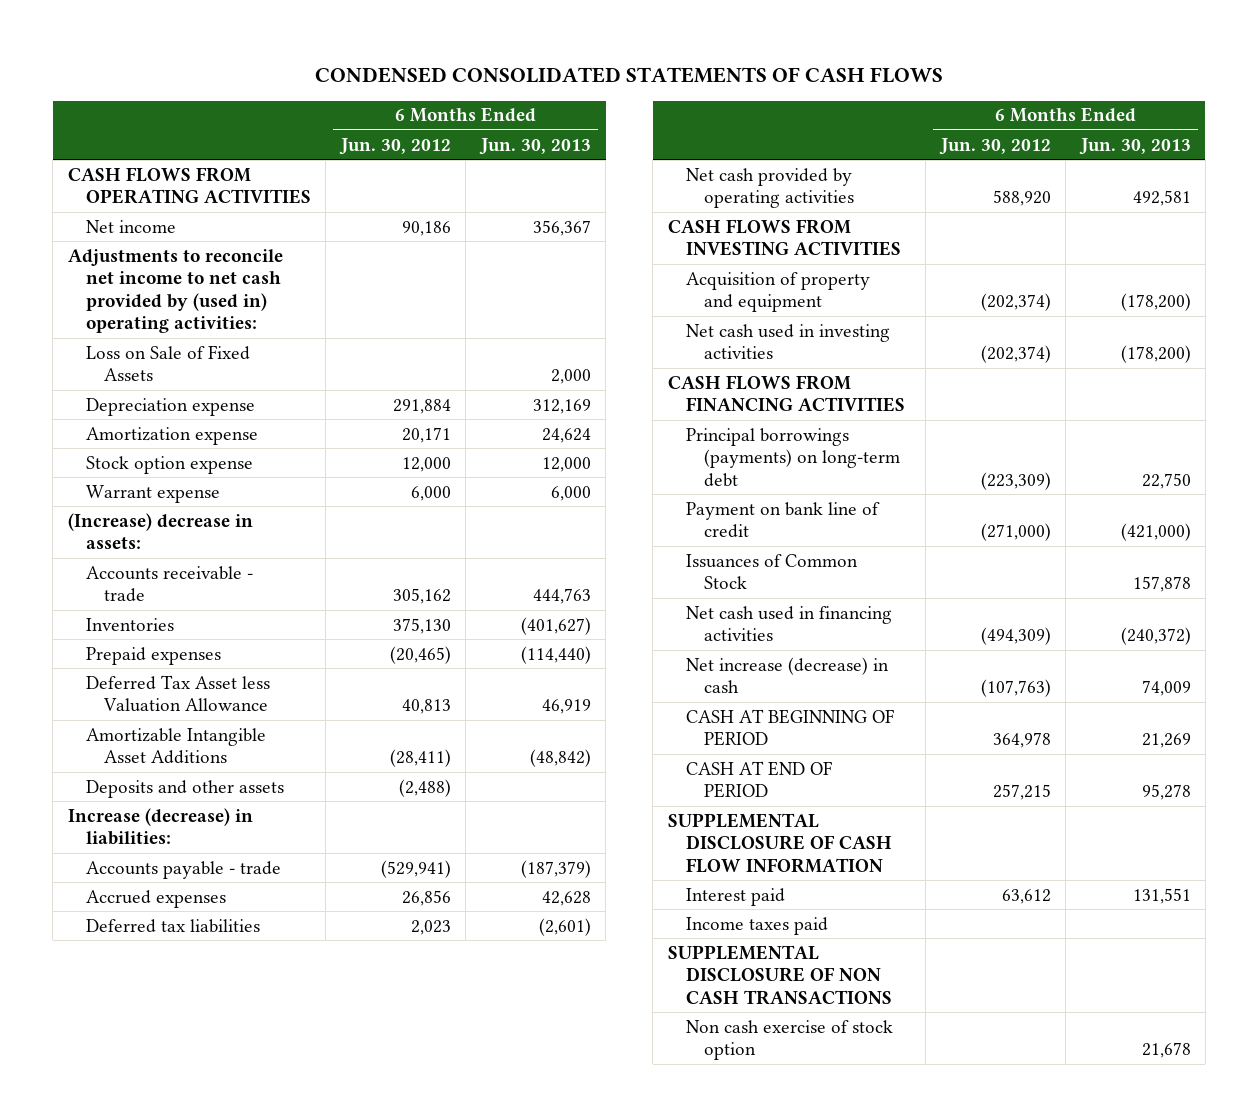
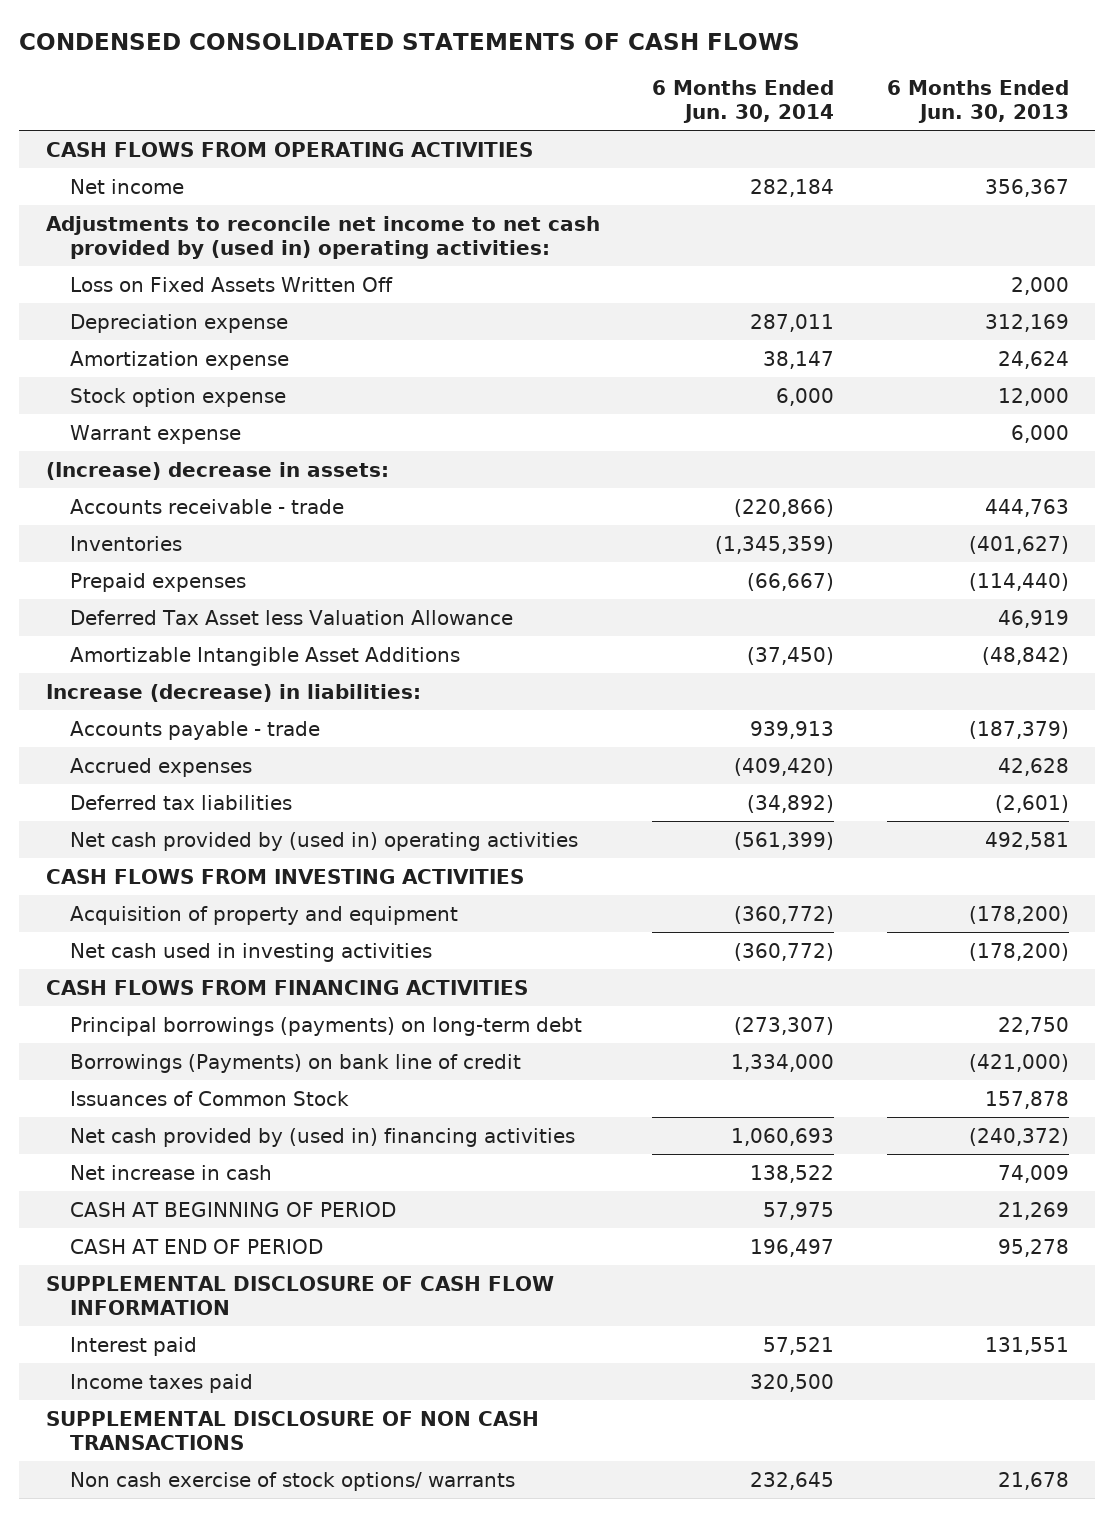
[338,137,451,155] Jun. 30, 2012 -> none
none -> [652,79,835,124] 6 Months Ended Jun. 30, 2014
[85,344,250,382] Loss on Sale of Fixed Assets -> [69,276,393,292] Loss on Fixed Assets Written Off
[85,779,284,798] Deposits and other assets -> none
[685,167,855,209] Net cash provided by operating activities -> [69,831,578,851] Net cash provided by (used in) operating activities
[685,501,880,539] Payment on bank line of credit -> [69,1053,521,1073] Borrowings (Payments) on bank line of credit
[685,605,892,642] Net cash used in financing activities -> [69,1127,575,1147] Net cash provided by (used in) financing activities
[685,656,889,694] Net increase (decrease) in cash -> [69,1164,272,1180] Net increase in cash
[685,1019,893,1061] Non cash exercise of stock option -> [69,1471,515,1491] Non cash exercise of stock options/ warrants

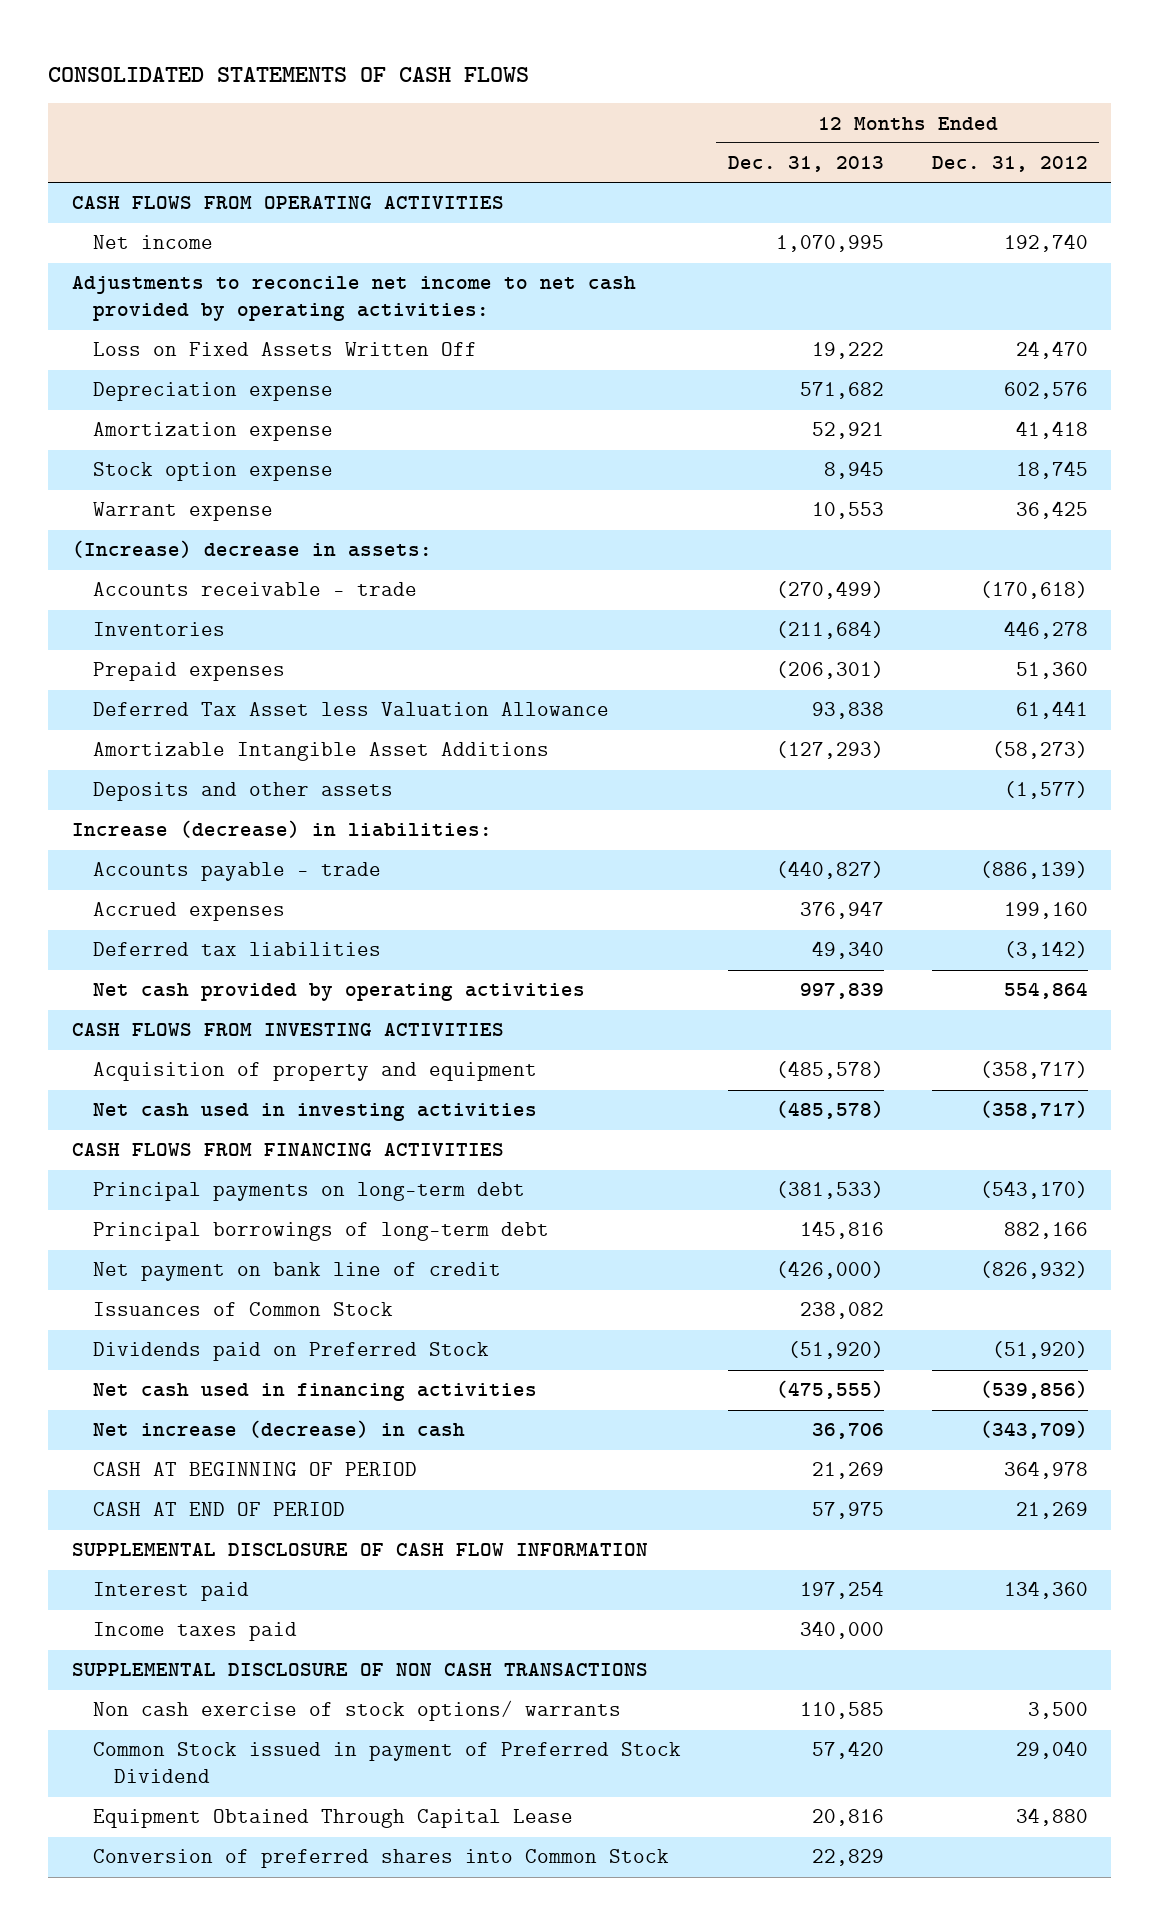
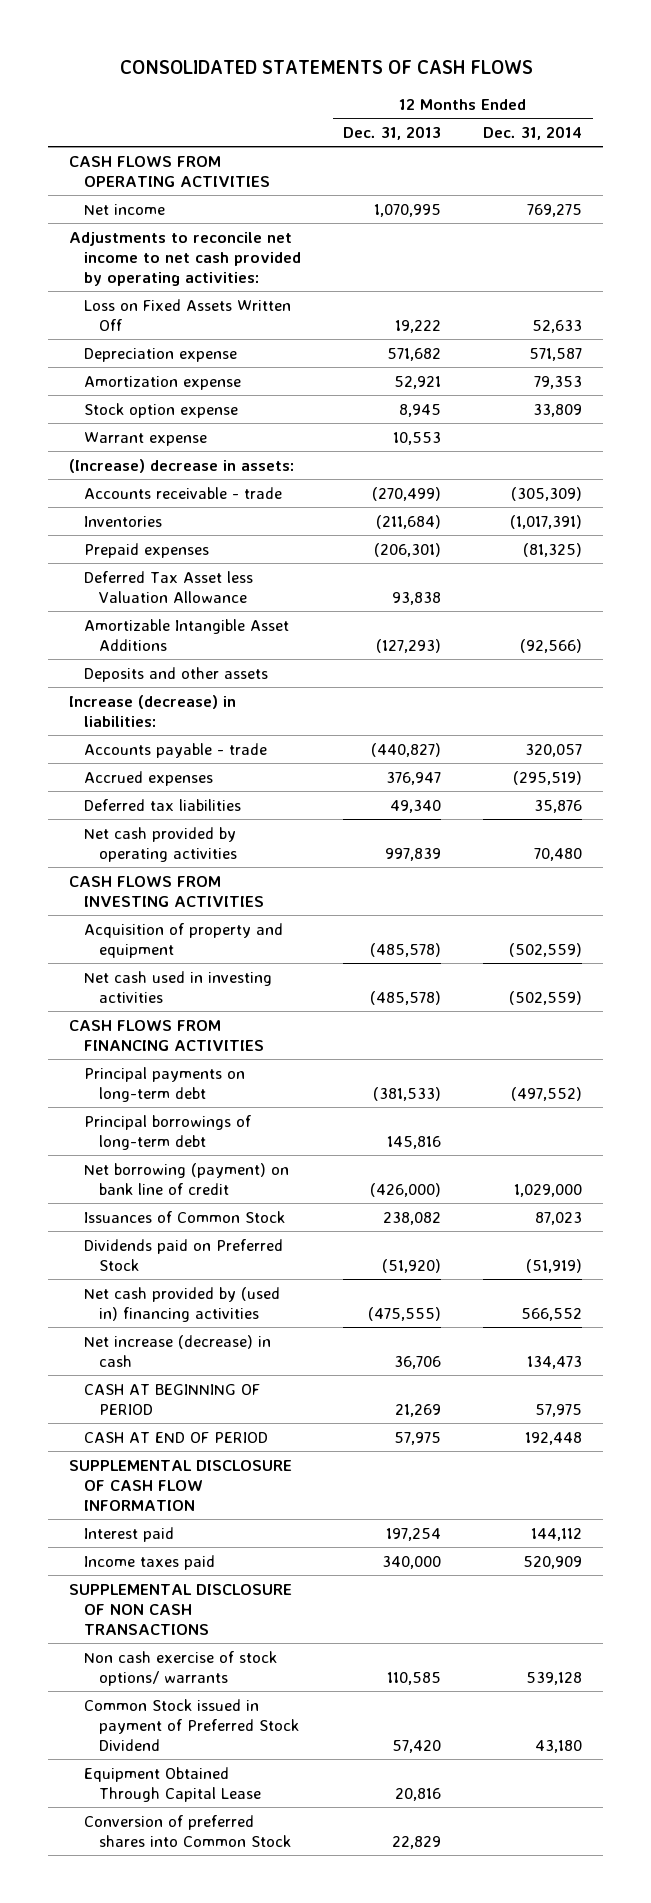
[931,156,1088,173] Dec. 31, 2012 -> none
none -> [483,125,583,140] Dec. 31, 2014
[92,1262,501,1282] Net payment on bank line of credit -> [84,1162,290,1195] Net borrowing (payment) on bank line of credit
[92,1383,537,1402] Net cash used in financing activities -> [84,1286,281,1322] Net cash provided by (used in) financing activities

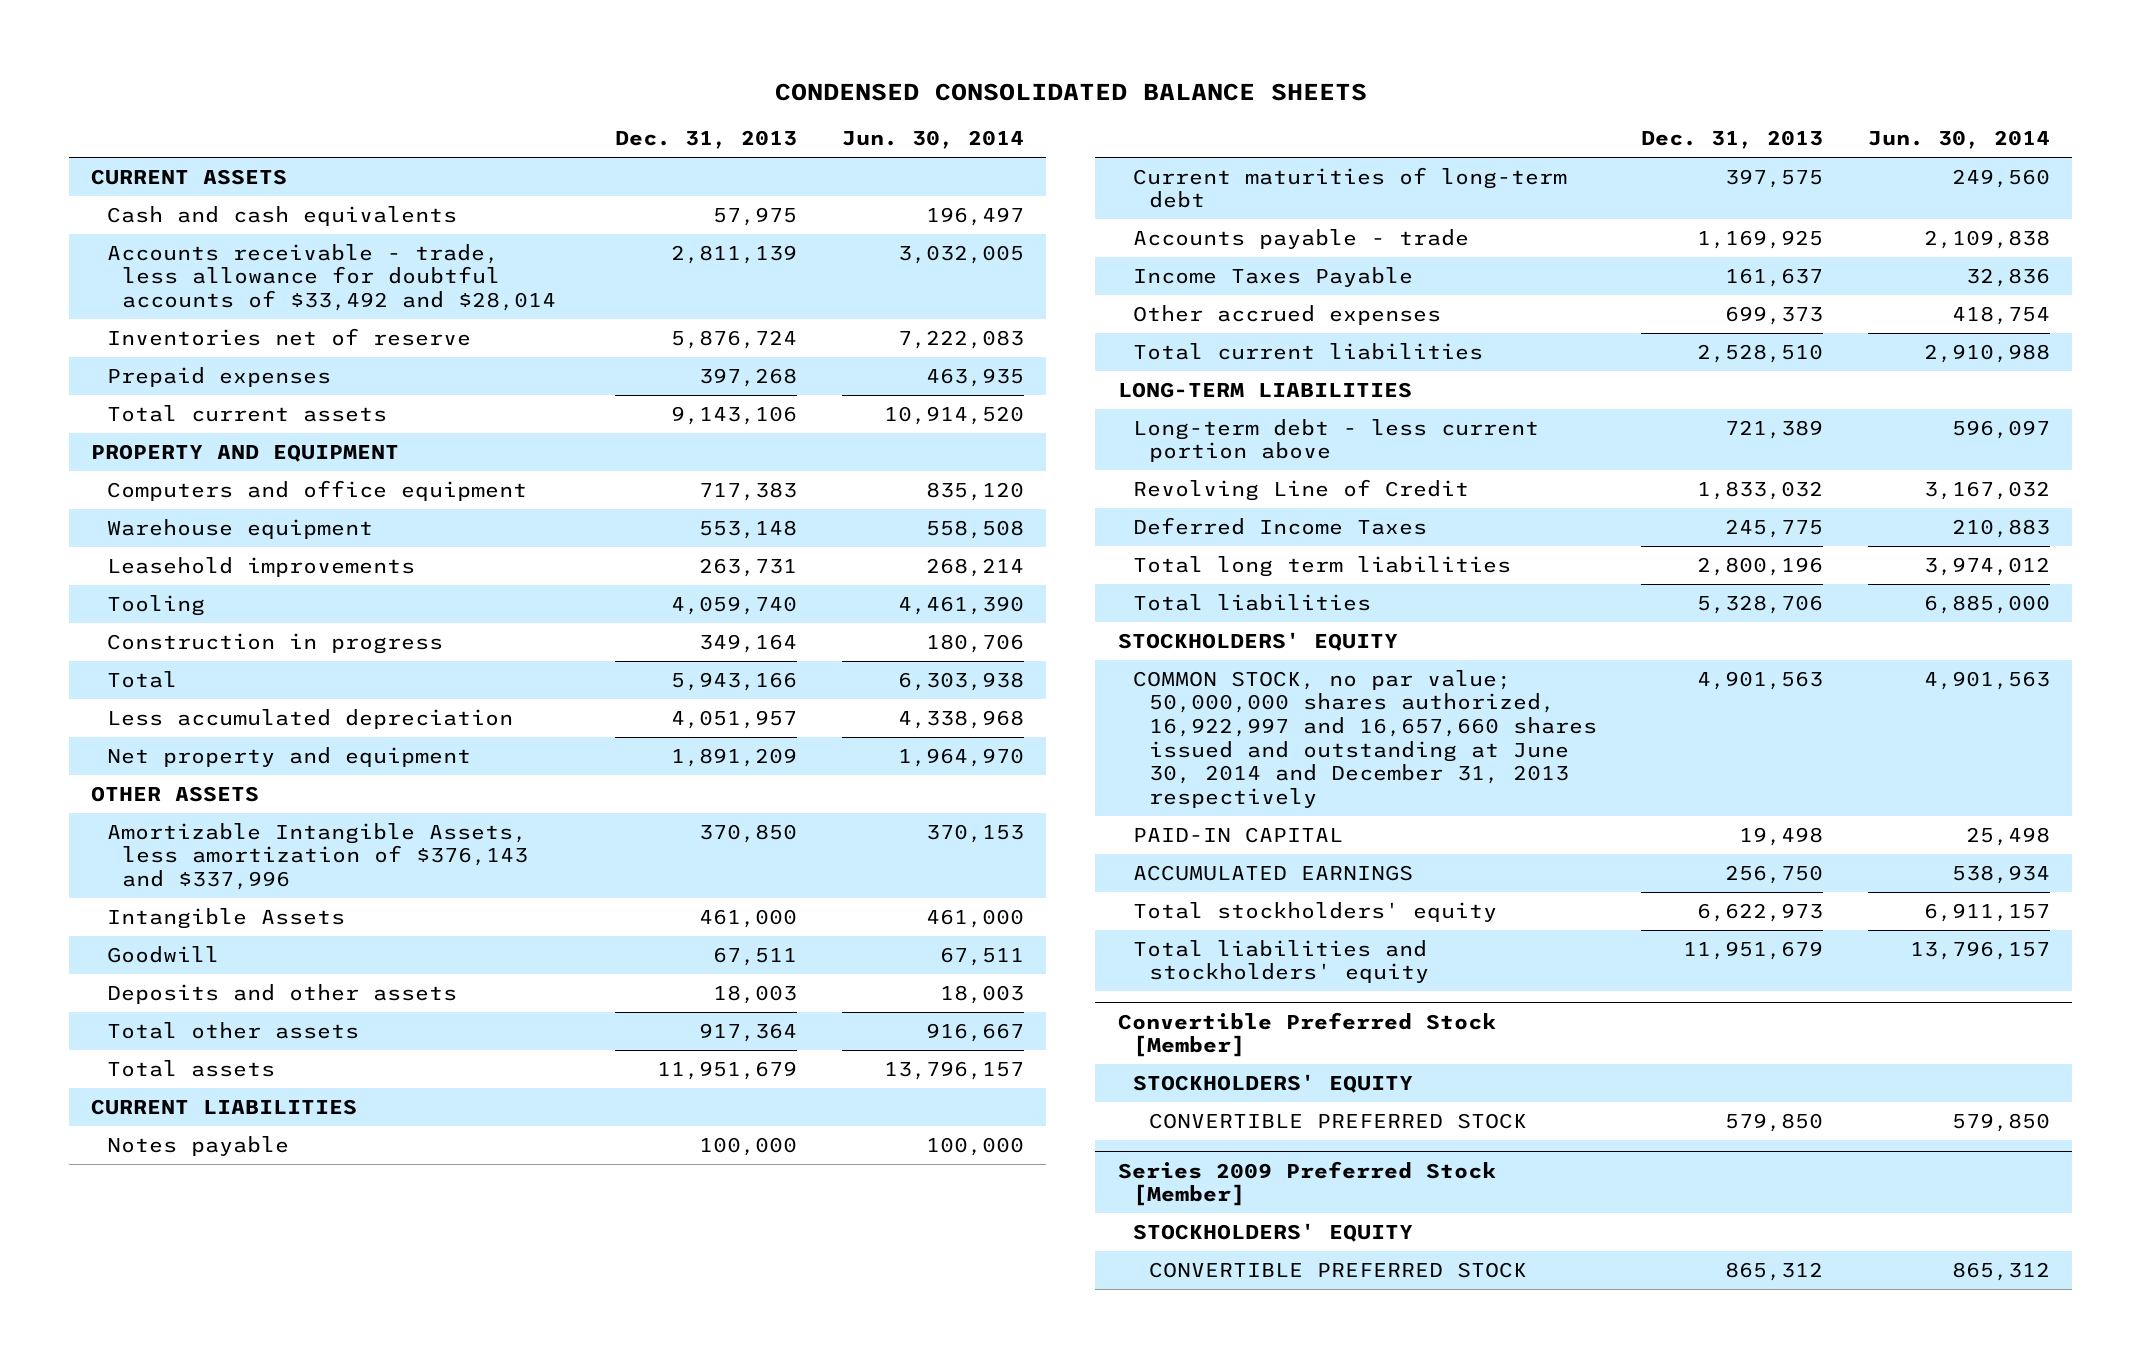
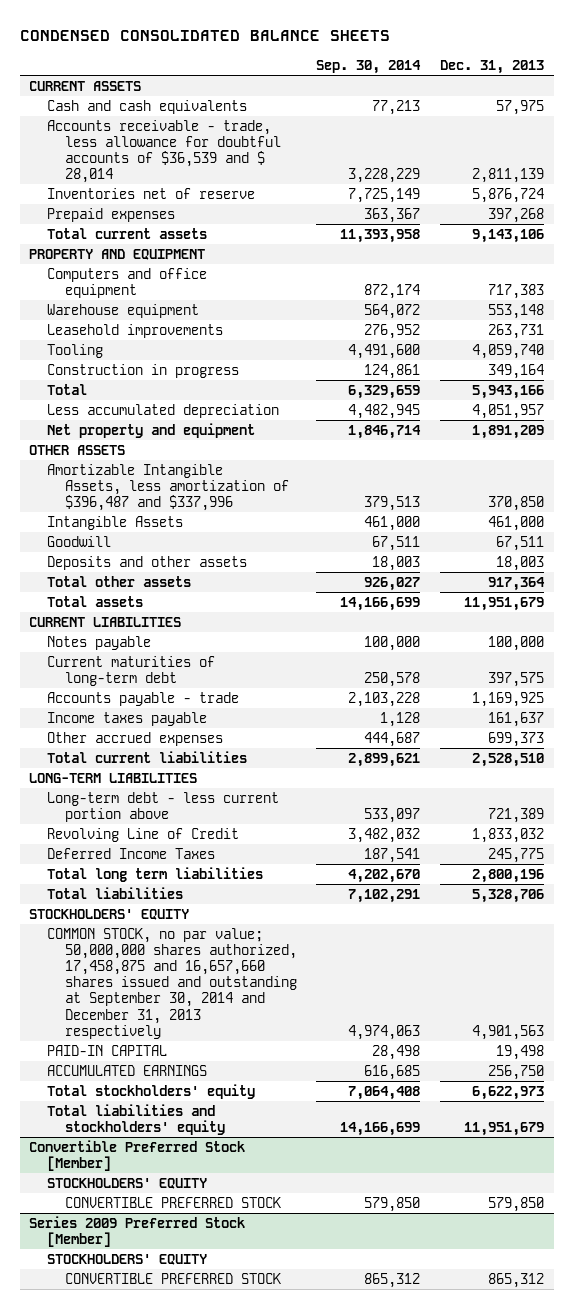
[841,130,1024,150] Jun. 30, 2014 -> none
none -> [316,60,422,75] Sep. 30, 2014
[106,243,557,311] Accounts receivable - trade, less allowance for doubtful accounts of $33,492 and $28,014 -> [46,119,281,184] Accounts receivable - trade, less allowance for doubtful accounts of $36,539 and $ 28,014
[106,822,529,890] Amortizable Intangible Assets, less amortization of $376,143 and $337,996 -> [46,463,289,512] Amortizable Intangible Assets, less amortization of $396,487 and $337,996
[1133,266,1414,287] Income Taxes Payable -> [46,711,207,726] Income taxes payable
[1133,669,1597,808] COMMON STOCK, no par value; 50,000,000 shares authorized, 16,922,997 and 16,657,660 shares issued and outstanding at June 30, 2014 and December 31, 2013 respectively -> [46,927,297,1039] COMMON STOCK, no par value; 50,000,000 shares authorized, 17,458,875 and 16,657,660 shares issued and outstanding at September 30, 2014 and December 31, 2013 respectively

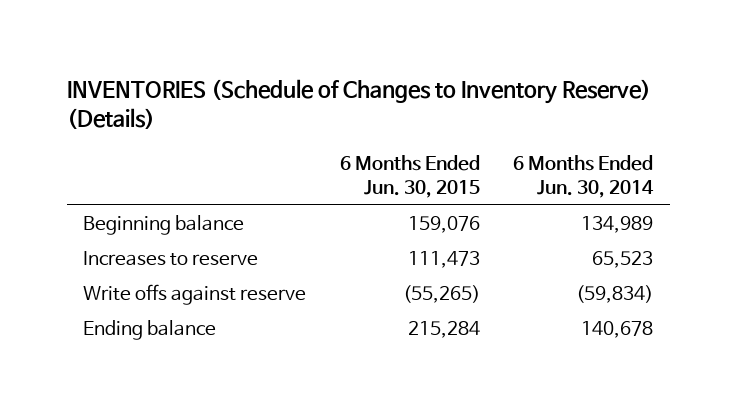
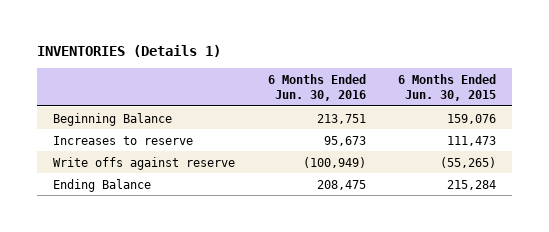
[66,78,651,130] INVENTORIES (Schedule of Changes to Inventory Reserve) (Details) -> [37,45,222,58] INVENTORIES (Details 1)
[513,155,655,198] 6 Months Ended Jun. 30, 2014 -> none
none -> [267,73,366,102] 6 Months Ended Jun. 30, 2016
[83,214,245,235] Beginning balance -> [53,112,173,126] Beginning Balance
[83,319,217,340] Ending balance -> [53,178,152,192] Ending Balance

